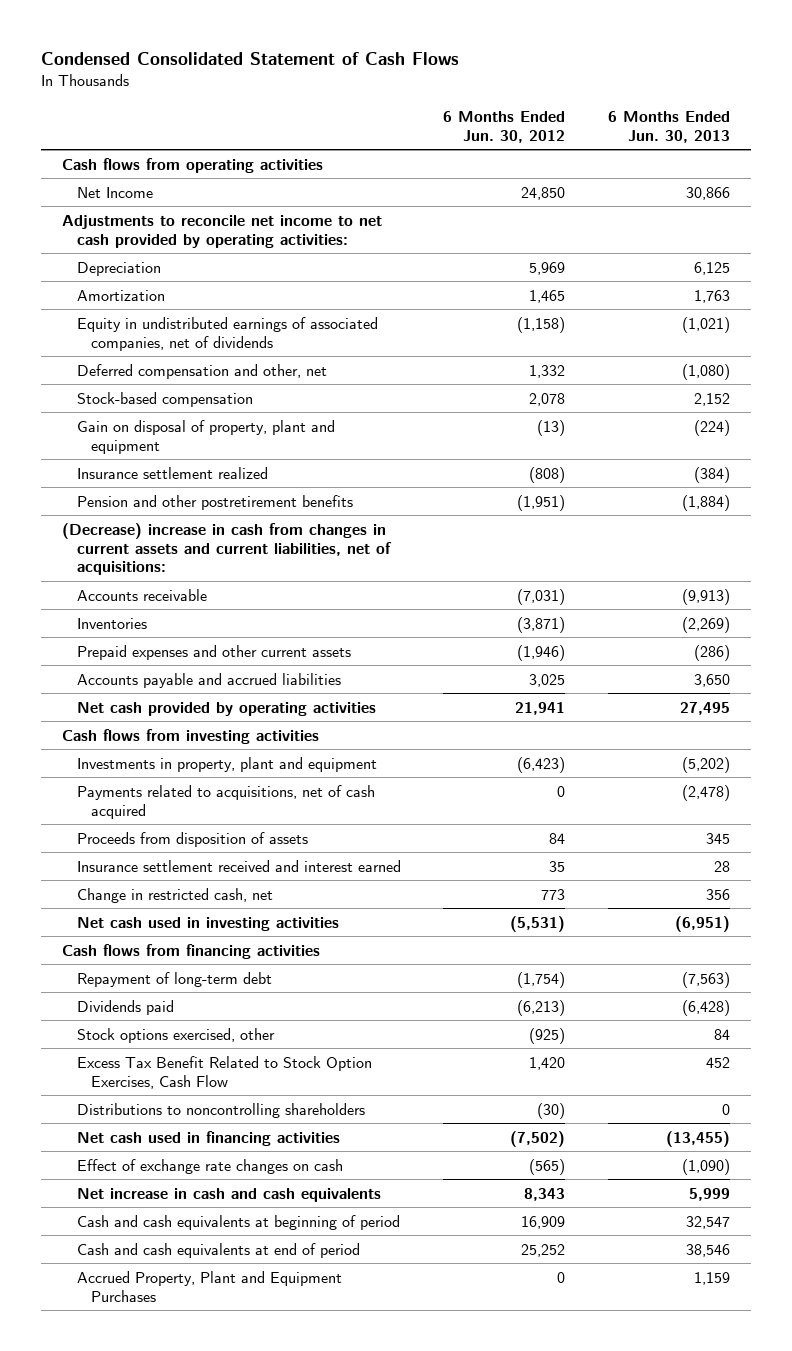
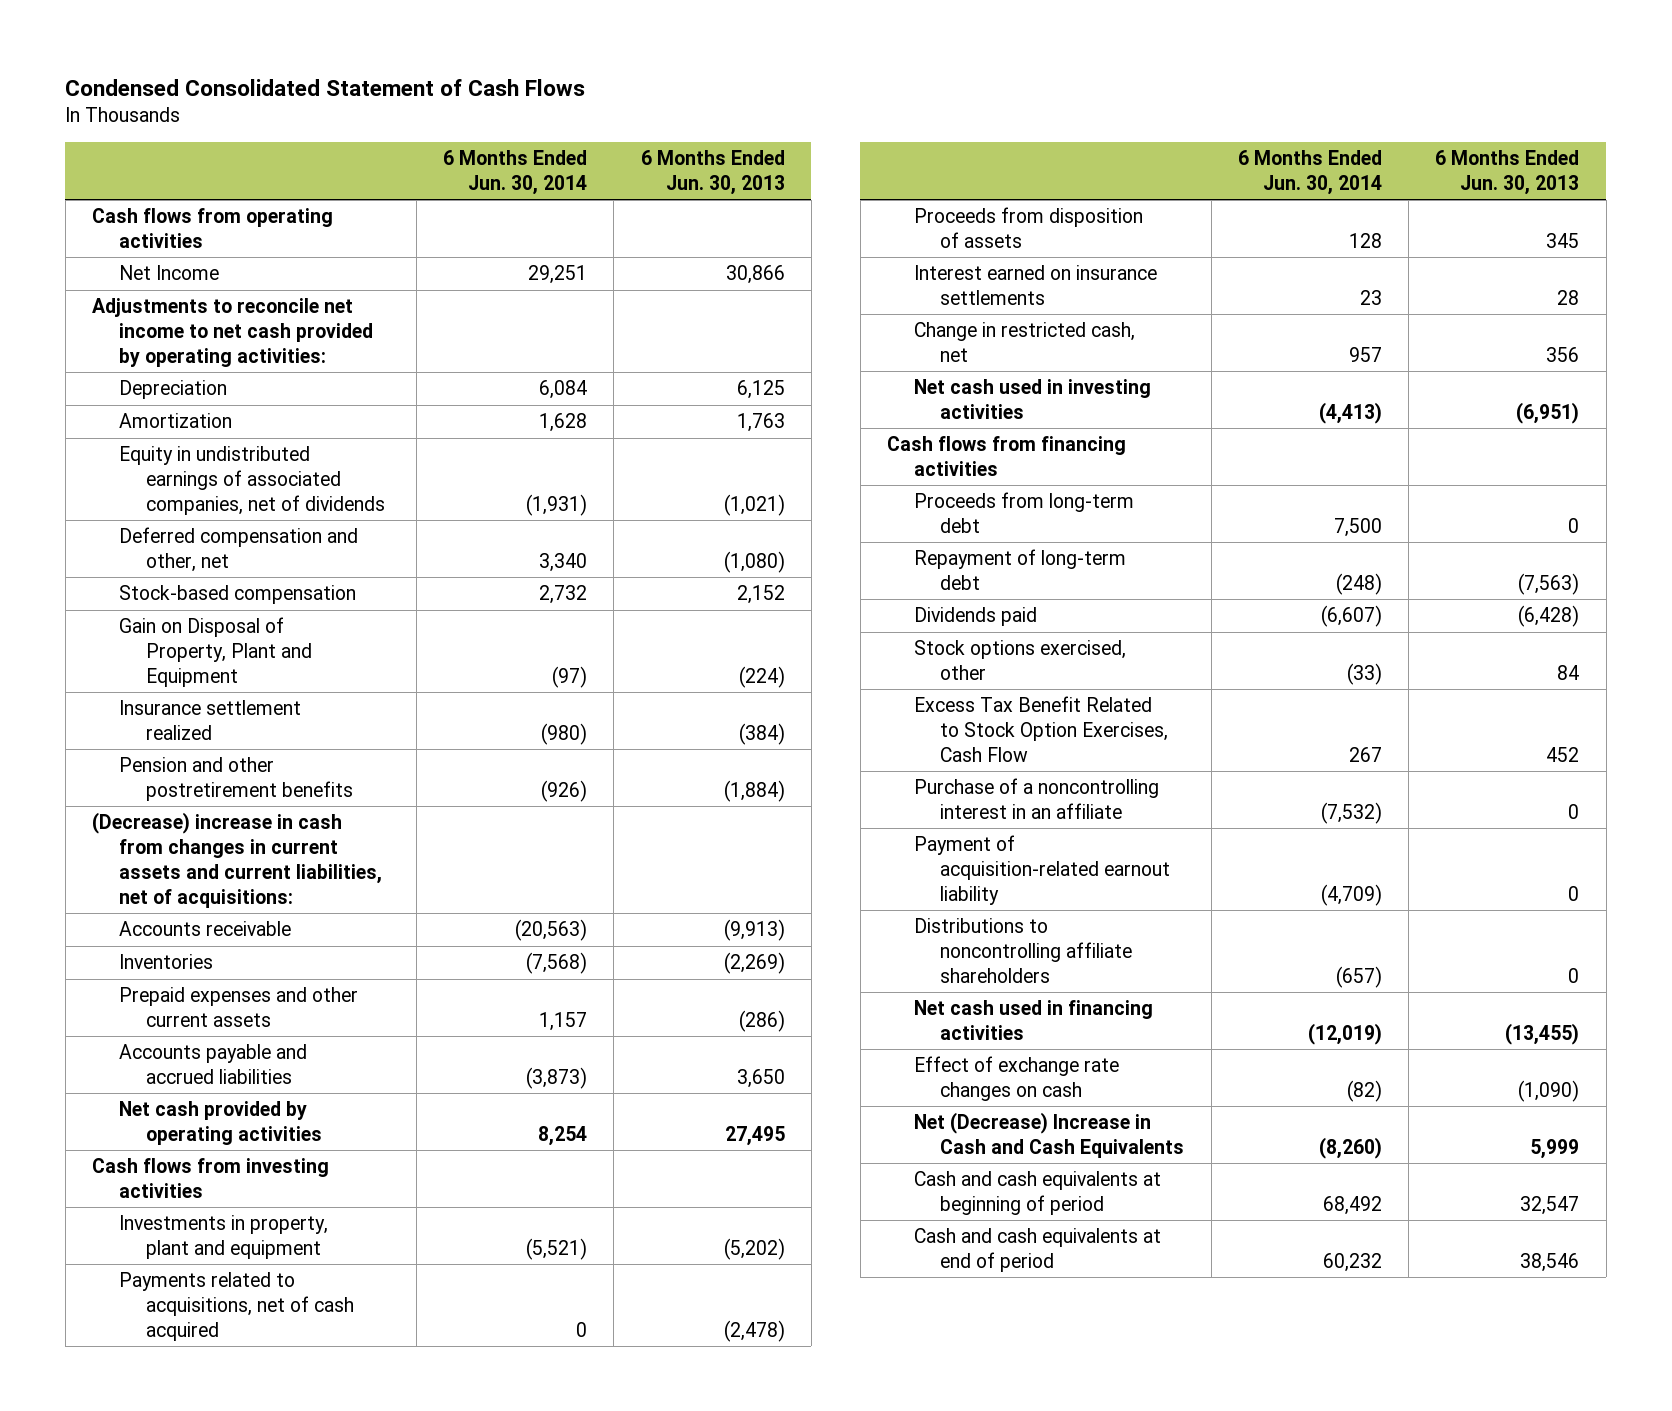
[443,110,566,143] 6 Months Ended Jun. 30, 2012 -> none
none -> [443,149,588,195] 6 Months Ended Jun. 30, 2014
[76,419,335,454] Gain on disposal of property, plant and equipment -> [118,617,312,687] Gain on Disposal of Property, Plant and Equipment
[76,859,401,872] Insurance settlement received and interest earned -> [913,265,1157,306] Interest earned on insurance settlements
none -> [913,492,1134,534] Proceeds from long-term debt
none -> [913,778,1159,820] Purchase of a noncontrolling interest in an affiliate
none -> [913,835,1171,905] Payment of acquisition-related earnout liability
[76,1102,365,1118] Distributions to noncontrolling shareholders -> [913,918,1133,983] Distributions to noncontrolling affiliate shareholders
[76,1187,381,1202] Net increase in cash and cash equivalents -> [913,1112,1185,1159] Net (Decrease) Increase in Cash and Cash Equivalents
[76,1270,342,1302] Accrued Property, Plant and Equipment Purchases -> none

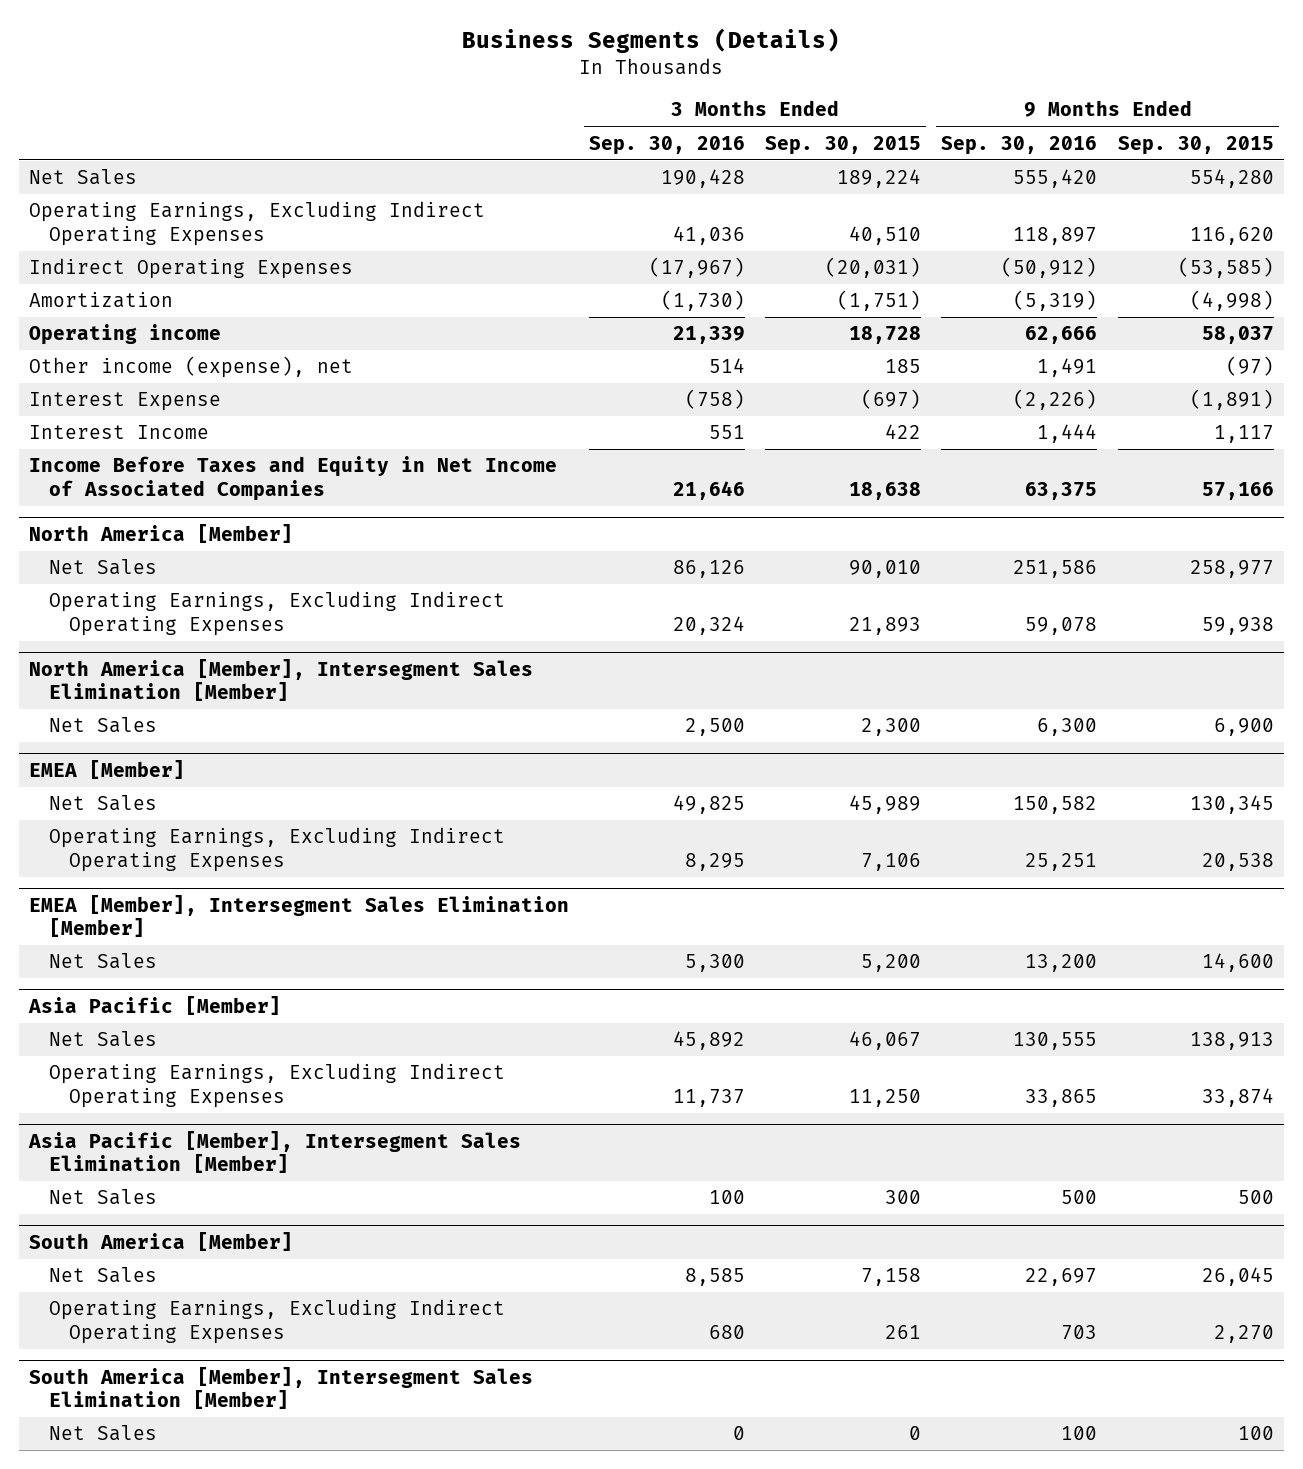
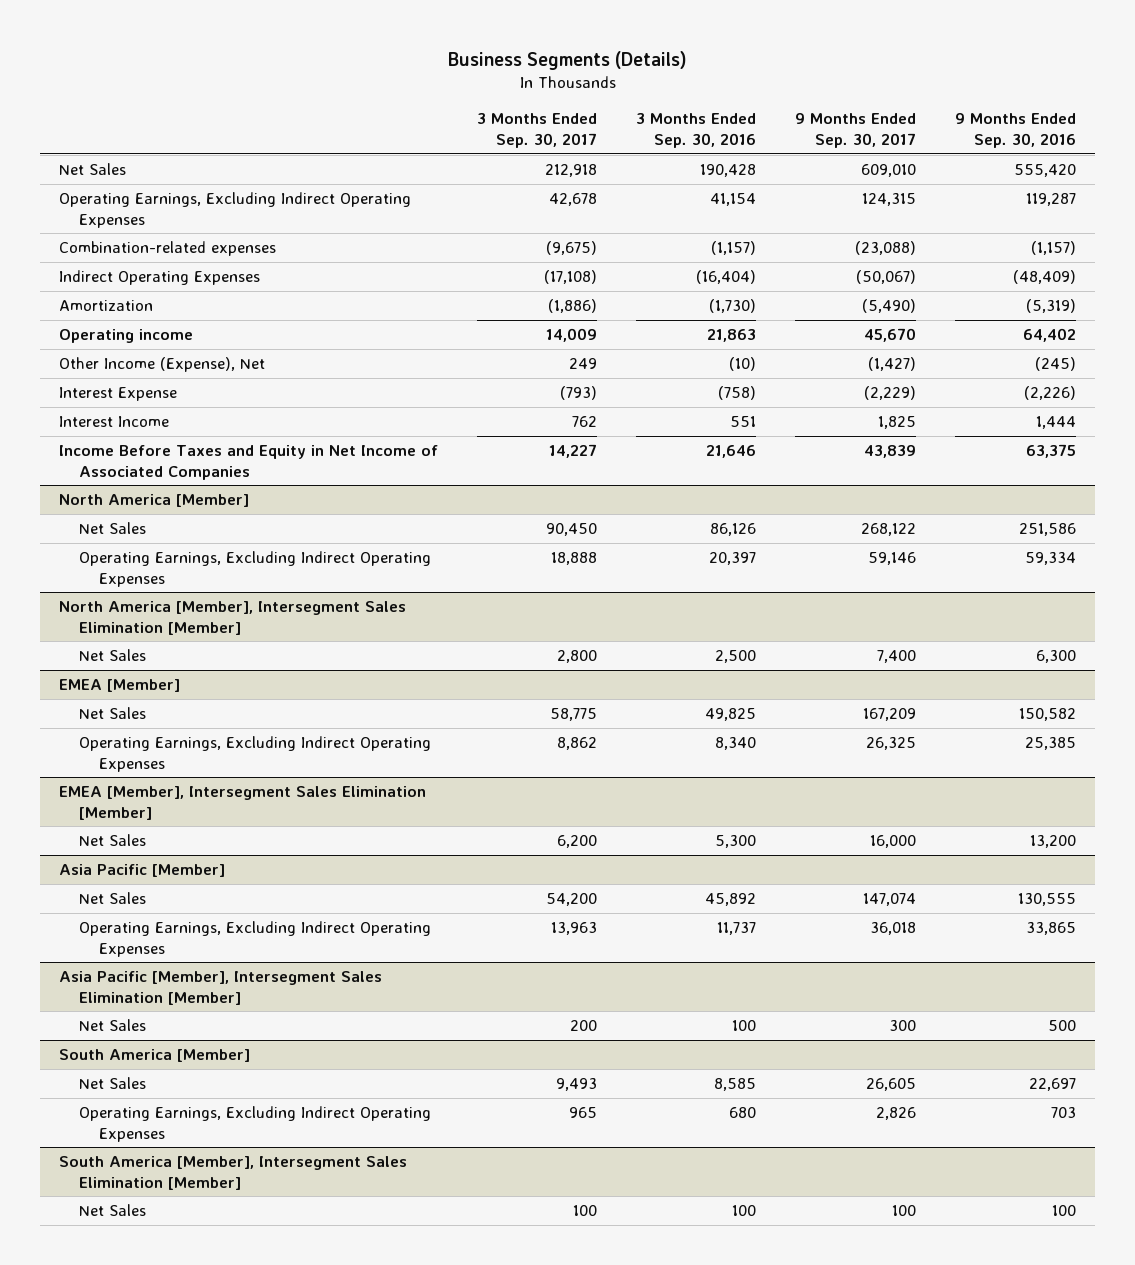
[765,135,922,155] Sep. 30, 2015 -> none
[1117,135,1274,155] Sep. 30, 2015 -> none
none -> [477,113,598,149] 3 Months Ended Sep. 30, 2017
none -> [794,113,916,149] 9 Months Ended Sep. 30, 2017
[673,225,746,245] 41,036 -> [710,193,757,207] 41,154
[1013,226,1098,245] 118,897 -> [1025,193,1076,207] 119,287
none -> [59,241,277,257] Combination-related expenses
[649,257,746,279] (17,967) -> [696,270,757,285] (16,404)
[1001,257,1098,279] (50,912) -> [1012,270,1076,285] (48,409)
[673,326,746,345] 21,339 -> [707,329,757,343] 21,863
[1025,326,1098,345] 62,666 -> [1022,328,1076,343] 64,402
[28,356,353,379] Other income (expense), net -> [59,357,266,373] Other Income (Expense), Net
[709,358,746,374] 514 -> [729,357,757,372] (10)
[1037,358,1098,378] 1,491 -> [1034,357,1076,372] (245)
[673,615,746,635] 20,324 -> [709,552,757,566] 20,397
[1025,616,1098,635] 59,078 -> [1024,552,1076,566] 59,334
[685,852,746,871] 8,295 -> [715,737,757,751] 8,340
[1025,852,1098,871] 25,251 -> [1024,737,1076,751] 25,385
[733,1426,746,1441] 0 -> [732,1205,757,1217] 100

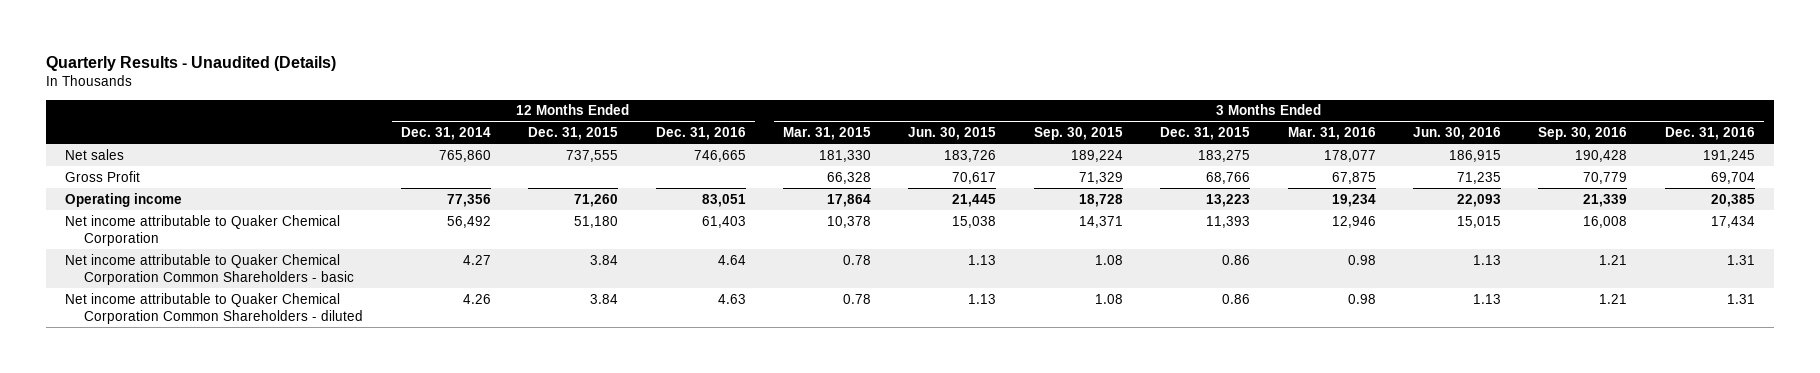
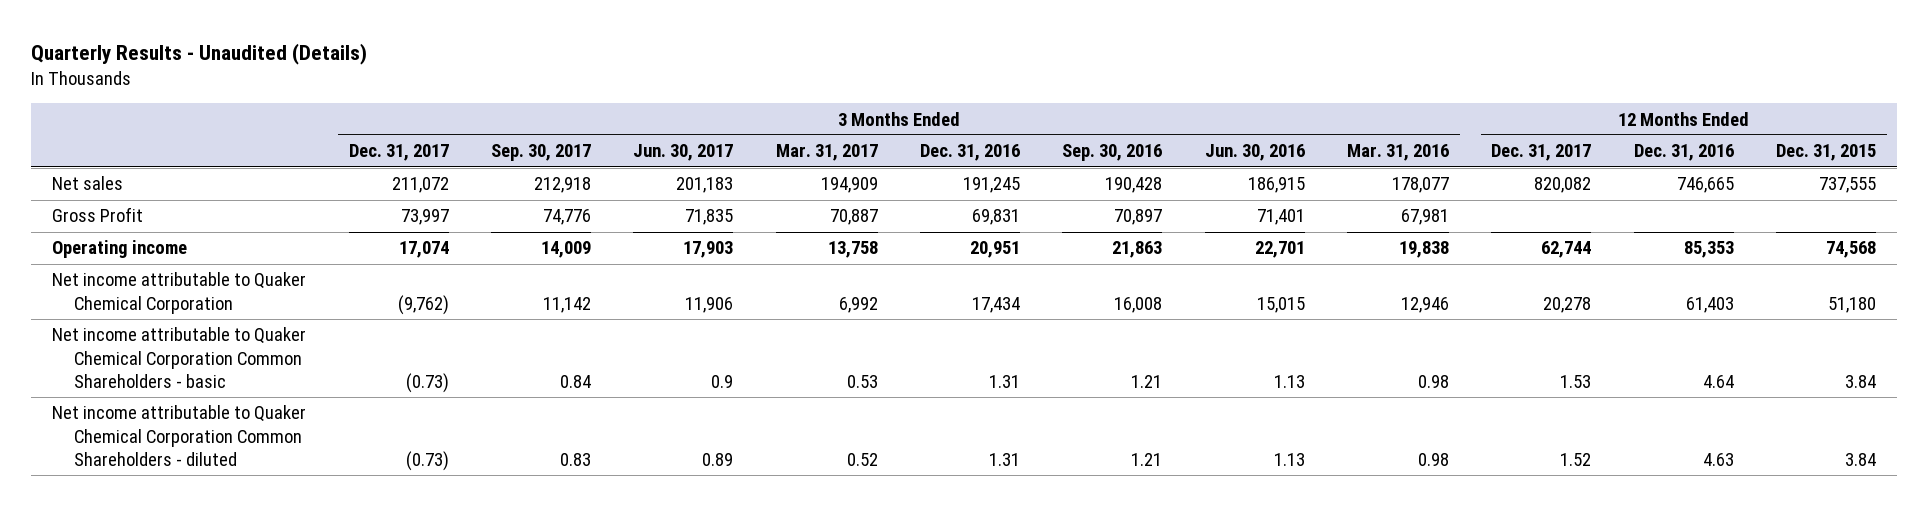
[400,127,491,141] Dec. 31, 2014 -> none
[783,127,872,141] Mar. 31, 2015 -> none
[908,127,997,141] Jun. 30, 2015 -> none
[1033,127,1123,141] Sep. 30, 2015 -> none
[1160,127,1251,141] Dec. 31, 2015 -> none
none -> [348,144,449,162] Dec. 31, 2017
none -> [490,144,591,162] Sep. 30, 2017
none -> [633,144,734,162] Jun. 30, 2017
none -> [775,144,878,162] Mar. 31, 2017
none -> [1491,144,1592,162] Dec. 31, 2017
[1331,171,1376,184] 67,875 -> [1401,209,1450,226] 67,981
[1457,171,1502,184] 71,235 -> [1256,209,1305,226] 71,401
[1583,171,1628,184] 70,779 -> [1114,209,1163,226] 70,897
[1710,171,1755,184] 69,704 -> [972,209,1021,226] 69,831
[574,193,619,207] 71,260 -> [1826,241,1877,259] 74,568
[701,193,746,207] 83,051 -> [1683,241,1734,259] 85,353
[1331,193,1376,207] 19,234 -> [1399,241,1450,259] 19,838
[1457,193,1502,207] 22,093 -> [1254,241,1305,259] 22,701
[1583,193,1628,207] 21,339 -> [1112,241,1163,259] 21,863
[1710,193,1755,207] 20,385 -> [970,241,1021,259] 20,951

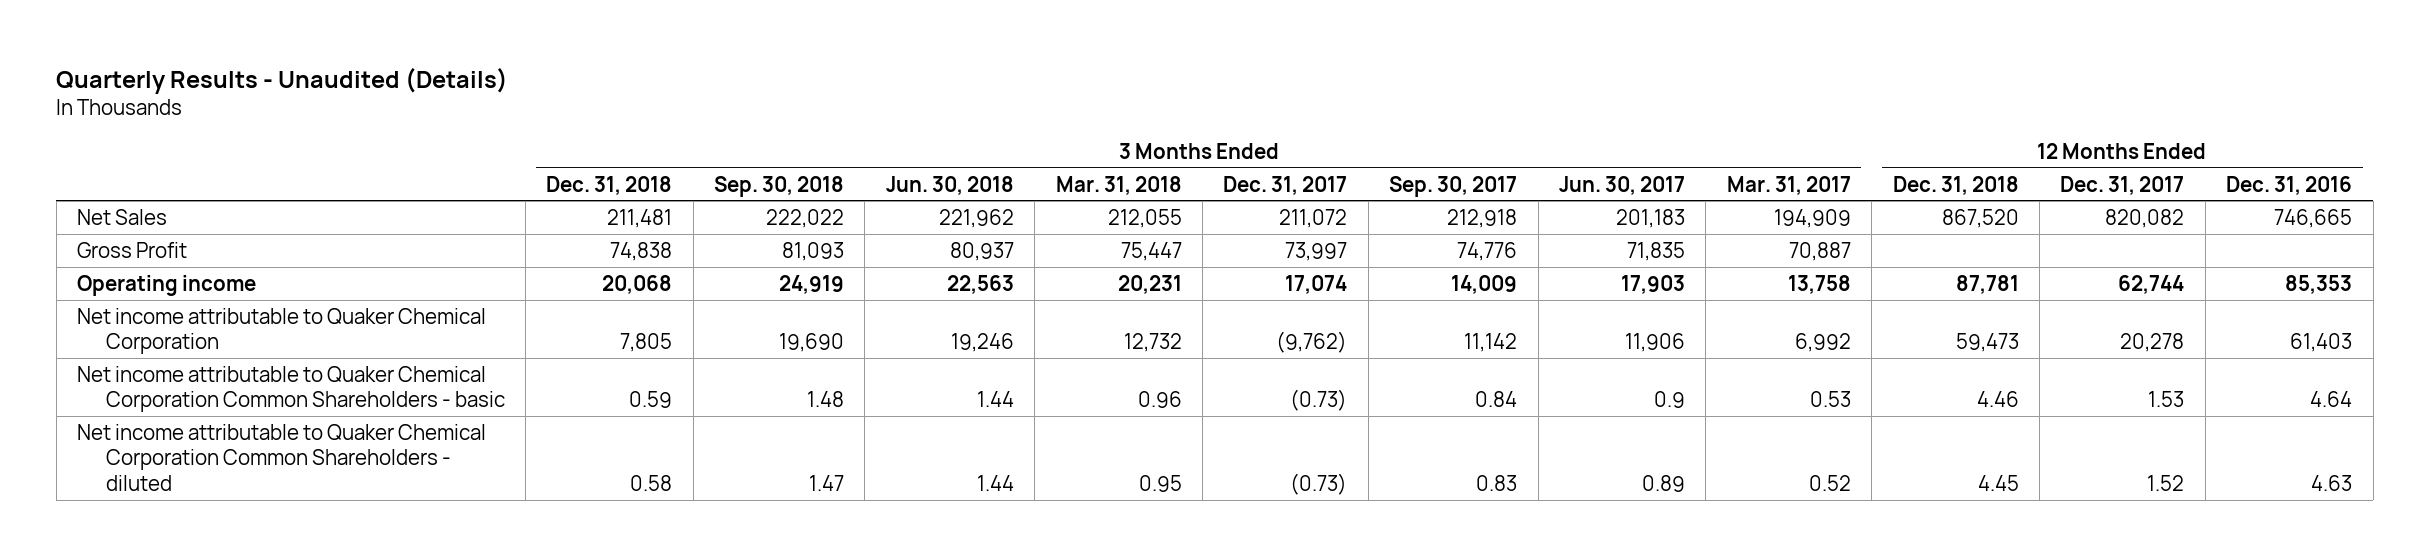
[920,144,1021,162] Dec. 31, 2016 -> none
[1062,144,1163,162] Sep. 30, 2016 -> none
[1204,144,1305,162] Jun. 30, 2016 -> none
[1347,144,1450,162] Mar. 31, 2016 -> none
[1776,144,1877,162] Dec. 31, 2015 -> none
none -> [546,175,673,195] Dec. 31, 2018
none -> [714,175,845,197] Sep. 30, 2018
none -> [885,175,1014,195] Jun. 30, 2018
none -> [1055,175,1182,195] Mar. 31, 2018
none -> [1892,175,2019,195] Dec. 31, 2018
[52,176,124,191] Net sales -> [77,208,168,225] Net Sales

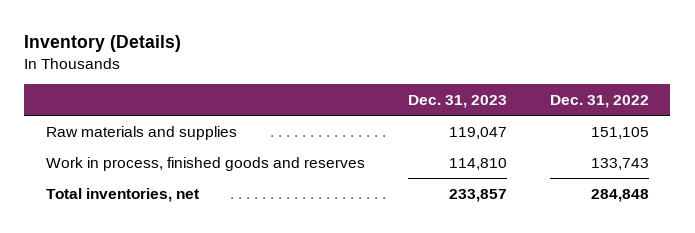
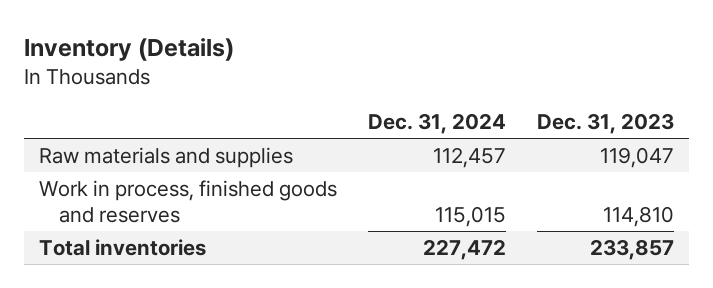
[549,94,649,108] Dec. 31, 2022 -> none
none -> [368,112,507,134] Dec. 31, 2024
[45,187,199,202] Total inventories, net -> [39,238,207,256] Total inventories

